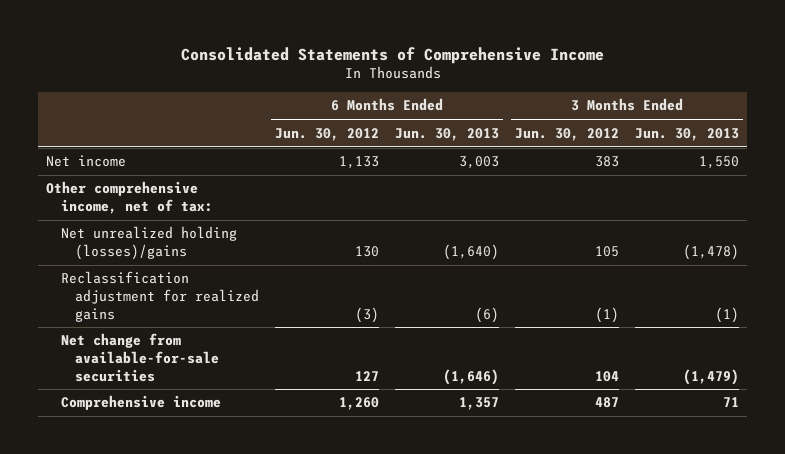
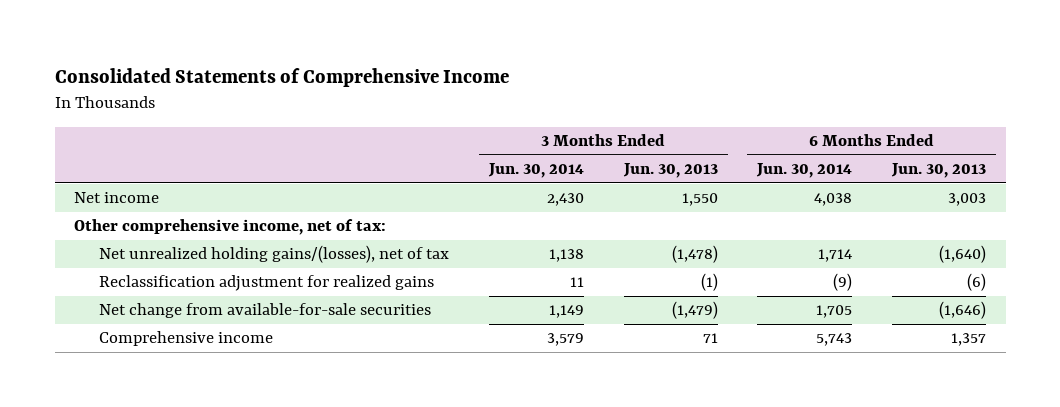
[275,127,380,141] Jun. 30, 2012 -> none
[515,127,620,141] Jun. 30, 2012 -> none
none -> [488,163,585,179] Jun. 30, 2014
none -> [756,163,853,179] Jun. 30, 2014
[60,226,237,261] Net unrealized holding (losses)/gains -> [99,245,450,264] Net unrealized holding gains/(losses), net of tax

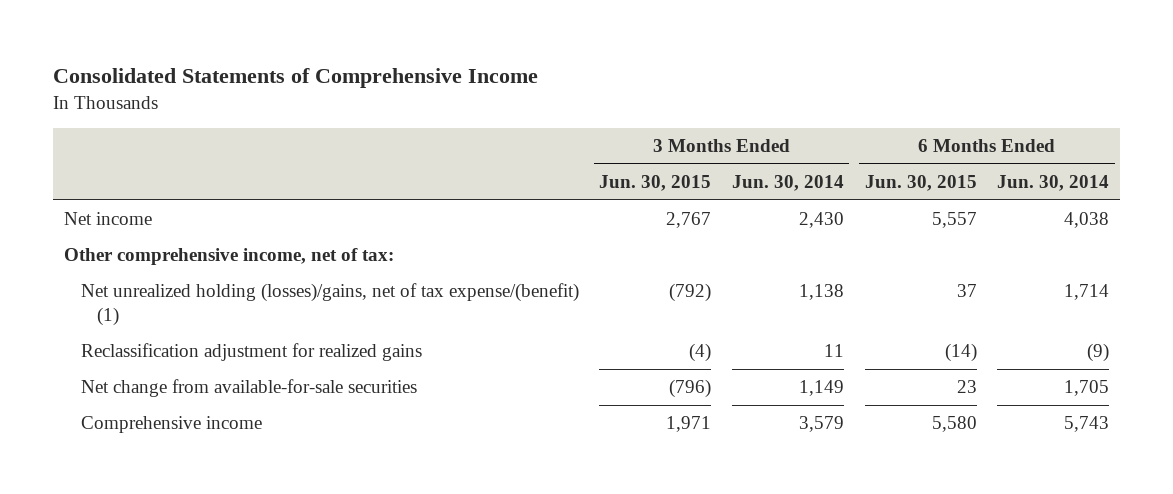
[622,163,718,179] Jun. 30, 2013 -> none
[890,163,986,179] Jun. 30, 2013 -> none
none -> [599,174,712,191] Jun. 30, 2015
none -> [864,174,977,191] Jun. 30, 2015
[99,245,450,264] Net unrealized holding gains/(losses), net of tax -> [80,283,579,327] Net unrealized holding (losses)/gains, net of tax expense/(benefit) (1)

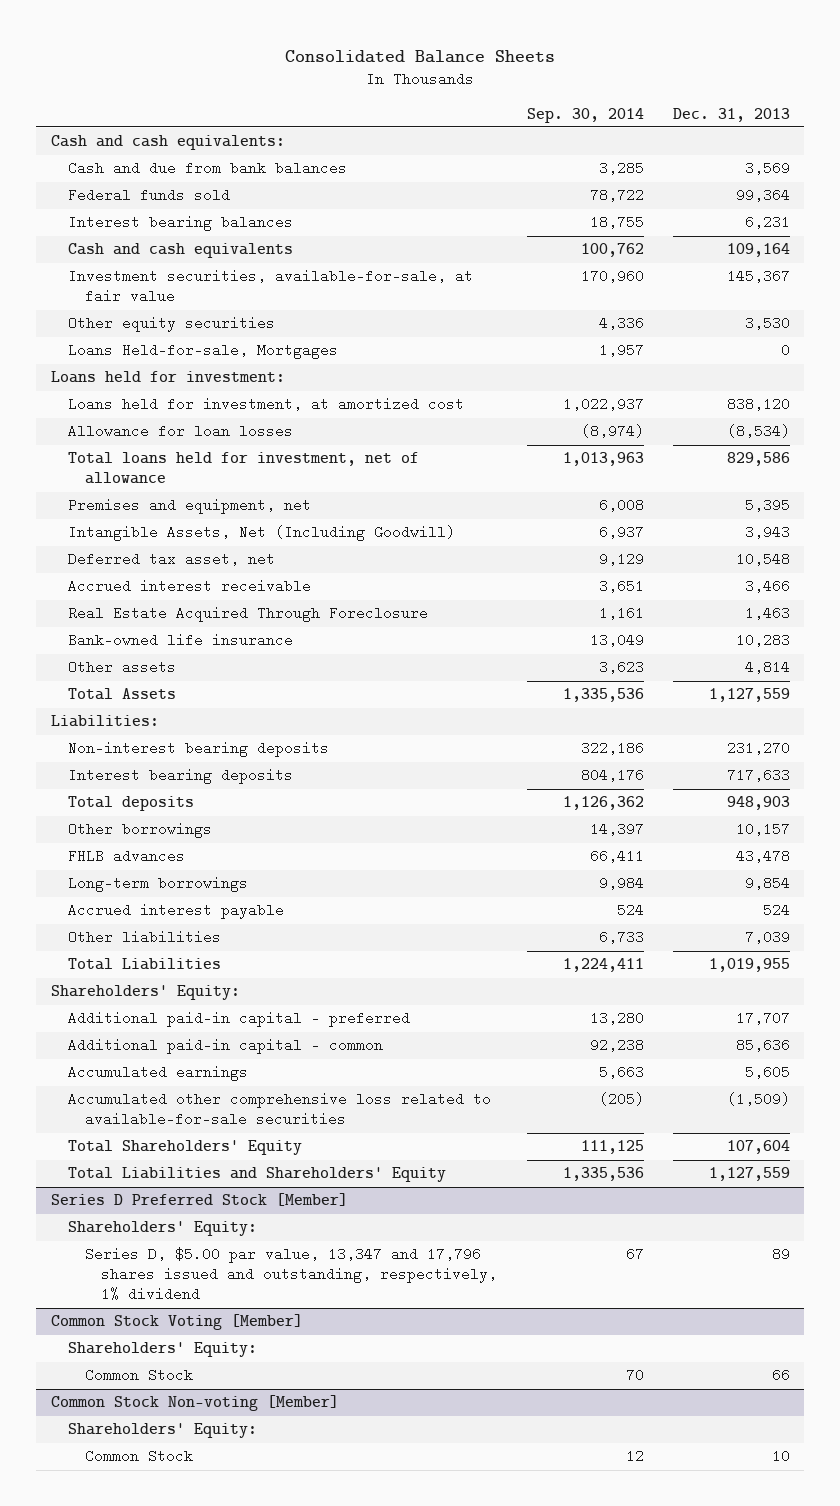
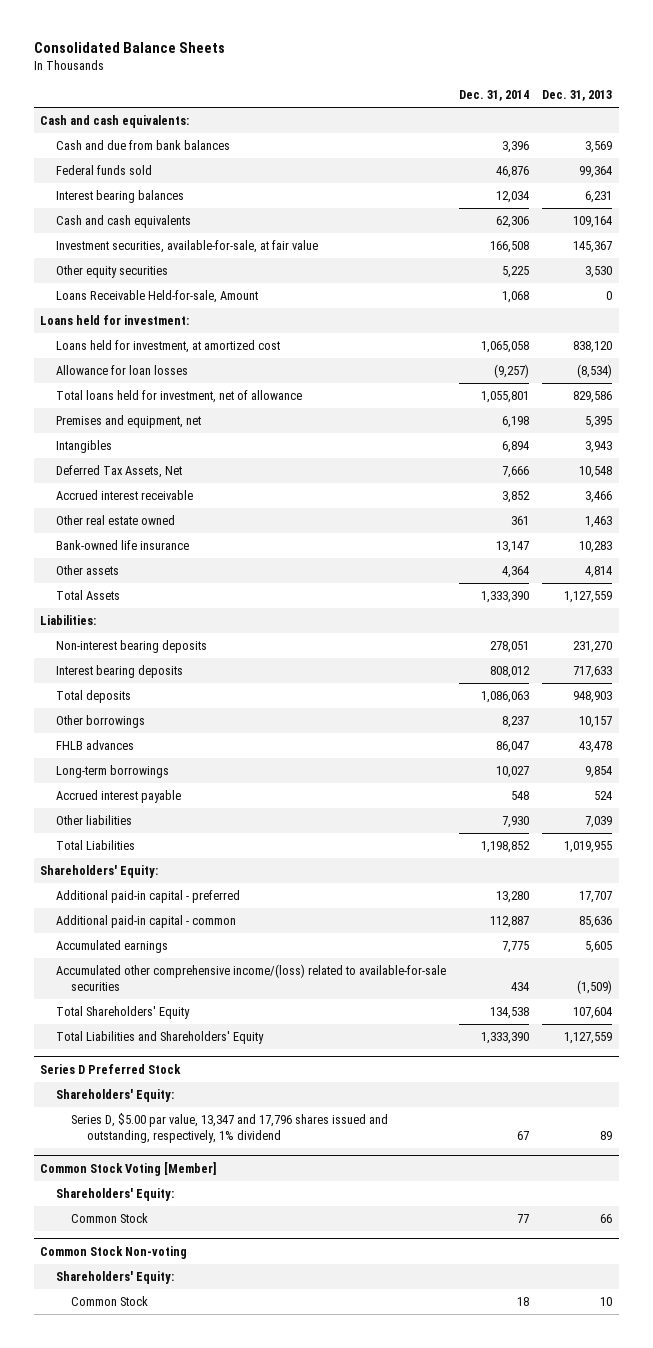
[526,107,644,123] Sep. 30, 2014 -> none
none -> [459,90,530,102] Dec. 31, 2014
[67,343,338,360] Loans Held-for-sale, Mortgages -> [55,289,258,303] Loans Receivable Held-for-sale, Amount
[67,525,455,542] Intangible Assets, Net (Including Goodwill) -> [55,439,112,453] Intangibles
[67,552,275,567] Deferred tax asset, net -> [55,464,182,478] Deferred Tax Assets, Net
[67,606,428,623] Real Estate Acquired Through Foreclosure -> [55,514,175,525] Other real estate owned
[67,1092,491,1127] Accumulated other comprehensive loss related to available-for-sale securities -> [55,963,446,991] Accumulated other comprehensive income/(loss) related to available-for-sale securities
[50,1193,348,1207] Series D Preferred Stock [Member] -> [40,1063,182,1074] Series D Preferred Stock
[50,1395,339,1412] Common Stock Non-voting [Member] -> [40,1245,188,1259] Common Stock Non-voting

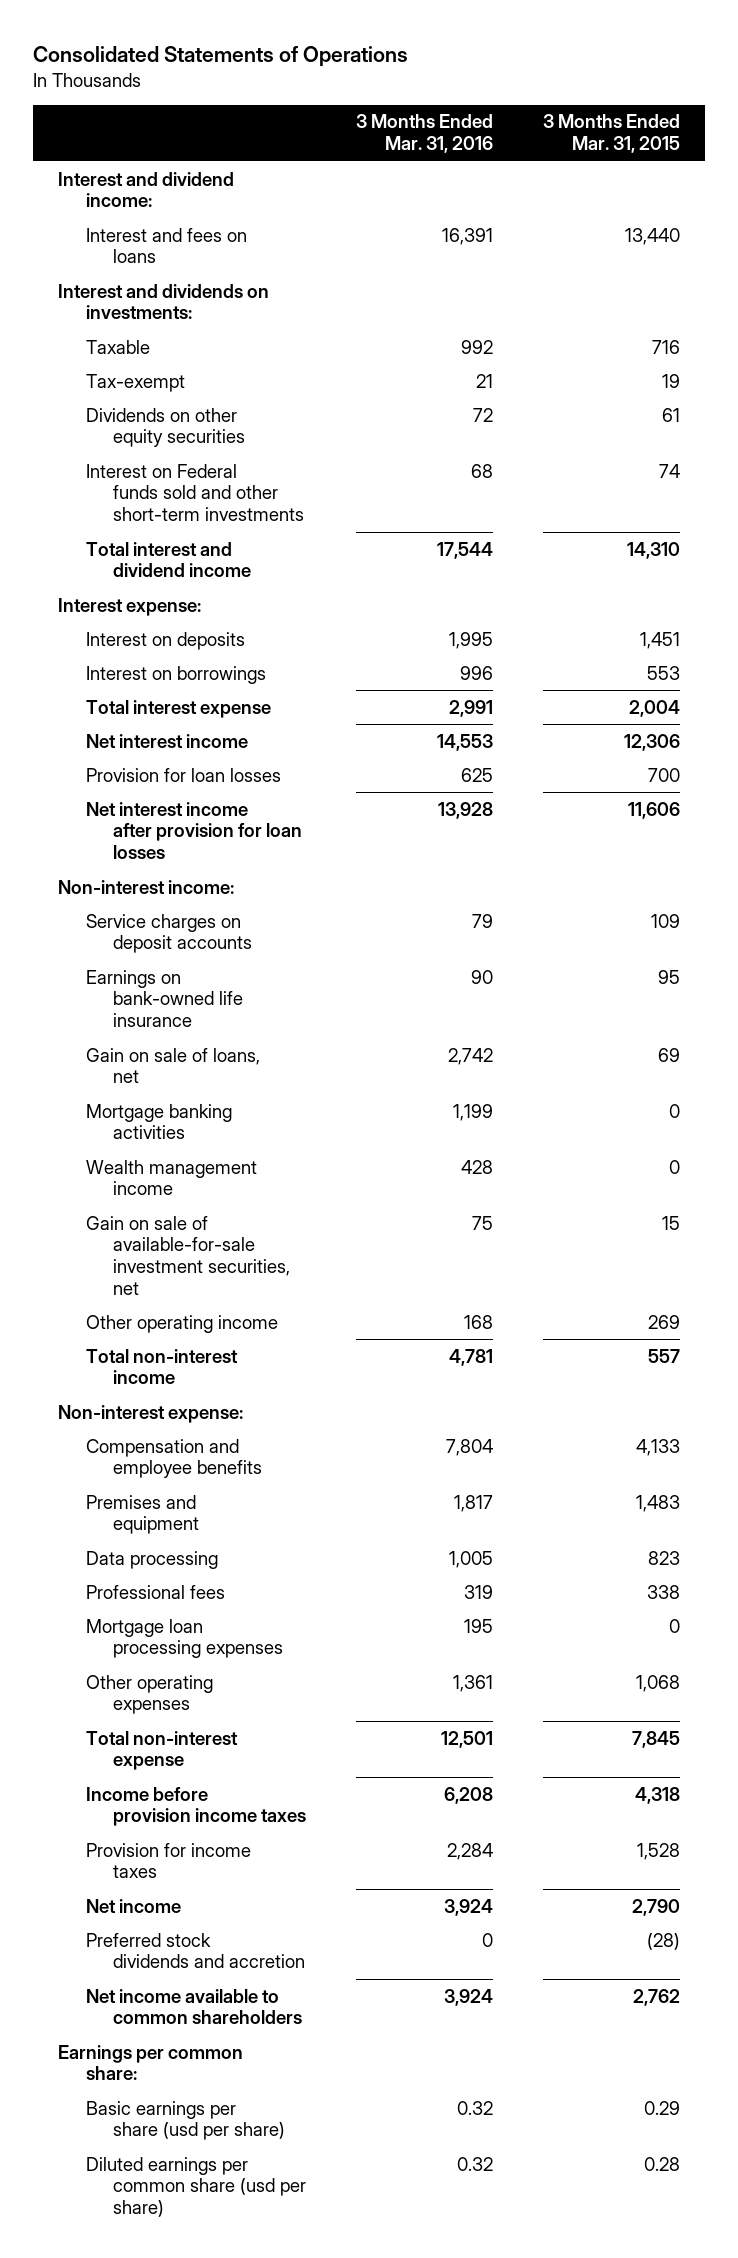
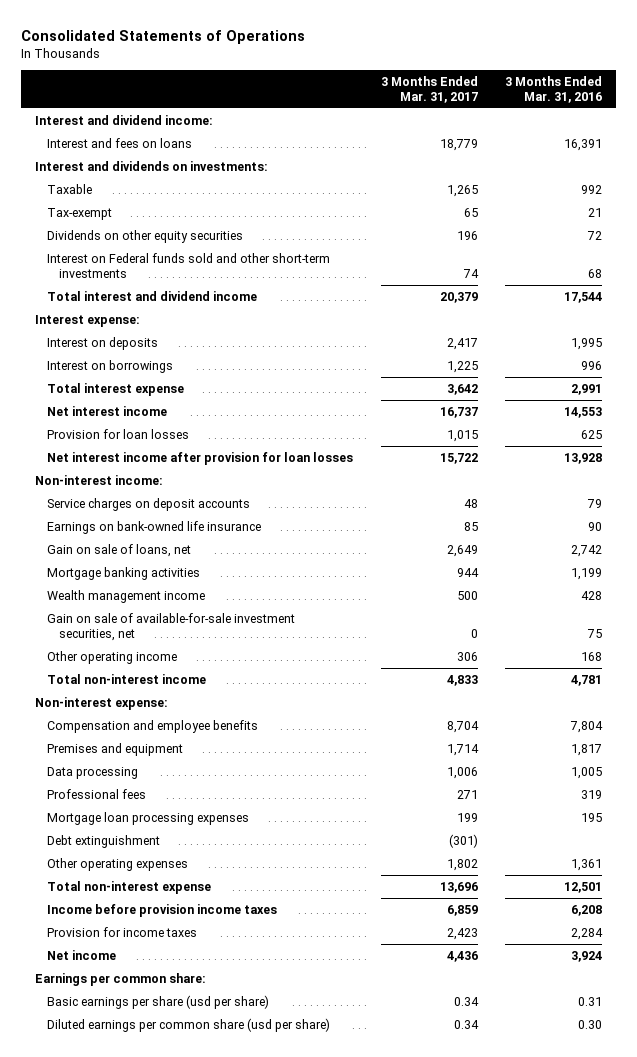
[542,114,680,154] 3 Months Ended Mar. 31, 2015 -> none
none -> [380,75,478,103] 3 Months Ended Mar. 31, 2017
none -> [46,834,160,848] Debt extinguishment
[85,1932,306,1969] Preferred stock dividends and accretion -> none
[85,1988,303,2025] Net income available to common shareholders -> none
[456,2100,493,2115] 0.32 -> [578,996,603,1006] 0.31
[456,2156,493,2171] 0.32 -> [578,1019,603,1029] 0.30

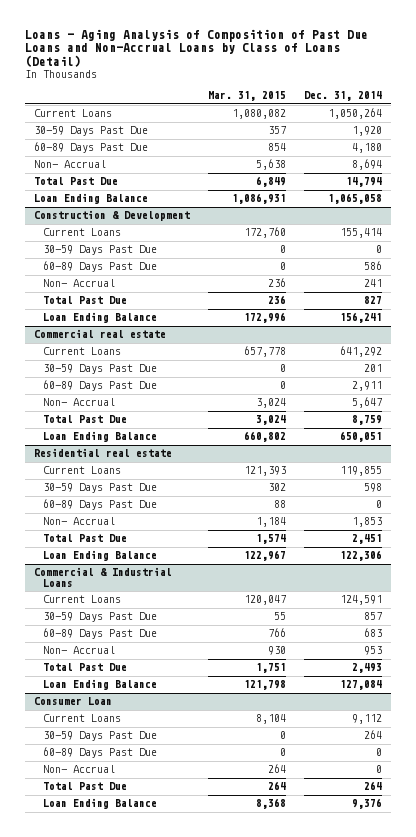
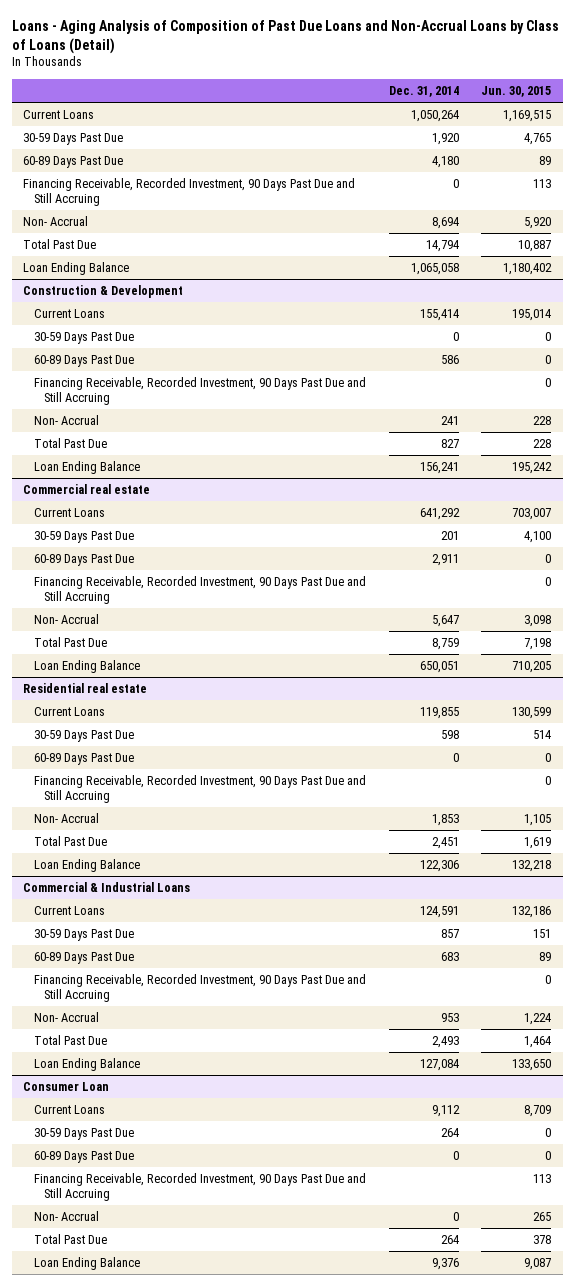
[208,91,287,102] Mar. 31, 2015 -> none
none -> [481,85,552,97] Jun. 30, 2015
none -> [22,178,355,207] Financing Receivable, Recorded Investment, 90 Days Past Due and Still Accruing
none -> [33,377,366,406] Financing Receivable, Recorded Investment, 90 Days Past Due and Still Accruing
none -> [33,576,366,605] Financing Receivable, Recorded Investment, 90 Days Past Due and Still Accruing
none -> [33,775,366,804] Financing Receivable, Recorded Investment, 90 Days Past Due and Still Accruing
none -> [33,974,366,1003] Financing Receivable, Recorded Investment, 90 Days Past Due and Still Accruing
none -> [33,1173,366,1202] Financing Receivable, Recorded Investment, 90 Days Past Due and Still Accruing

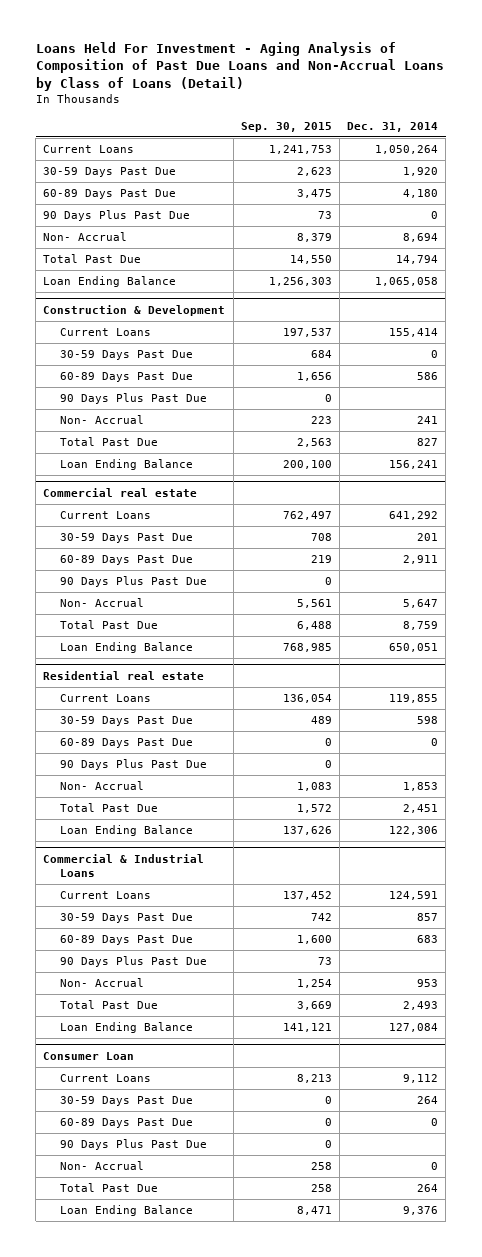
[11,19,559,54] Loans - Aging Analysis of Composition of Past Due Loans and Non-Accrual Loans by Class of Loans (Detail) -> [35,42,444,91] Loans Held For Investment - Aging Analysis of Composition of Past Due Loans and Non-Accrual Loans by Class of Loans (Detail)
[481,85,552,97] Jun. 30, 2015 -> none
none -> [240,121,332,132] Sep. 30, 2015
[22,178,355,207] Financing Receivable, Recorded Investment, 90 Days Past Due and Still Accruing -> [43,210,191,222] 90 Days Plus Past Due
[33,377,366,406] Financing Receivable, Recorded Investment, 90 Days Past Due and Still Accruing -> [60,393,208,405] 90 Days Plus Past Due
[33,576,366,605] Financing Receivable, Recorded Investment, 90 Days Past Due and Still Accruing -> [60,576,208,588] 90 Days Plus Past Due
[33,775,366,804] Financing Receivable, Recorded Investment, 90 Days Past Due and Still Accruing -> [60,759,208,771] 90 Days Plus Past Due
[33,974,366,1003] Financing Receivable, Recorded Investment, 90 Days Past Due and Still Accruing -> [60,956,208,968] 90 Days Plus Past Due
[33,1173,366,1202] Financing Receivable, Recorded Investment, 90 Days Past Due and Still Accruing -> [60,1139,208,1151] 90 Days Plus Past Due

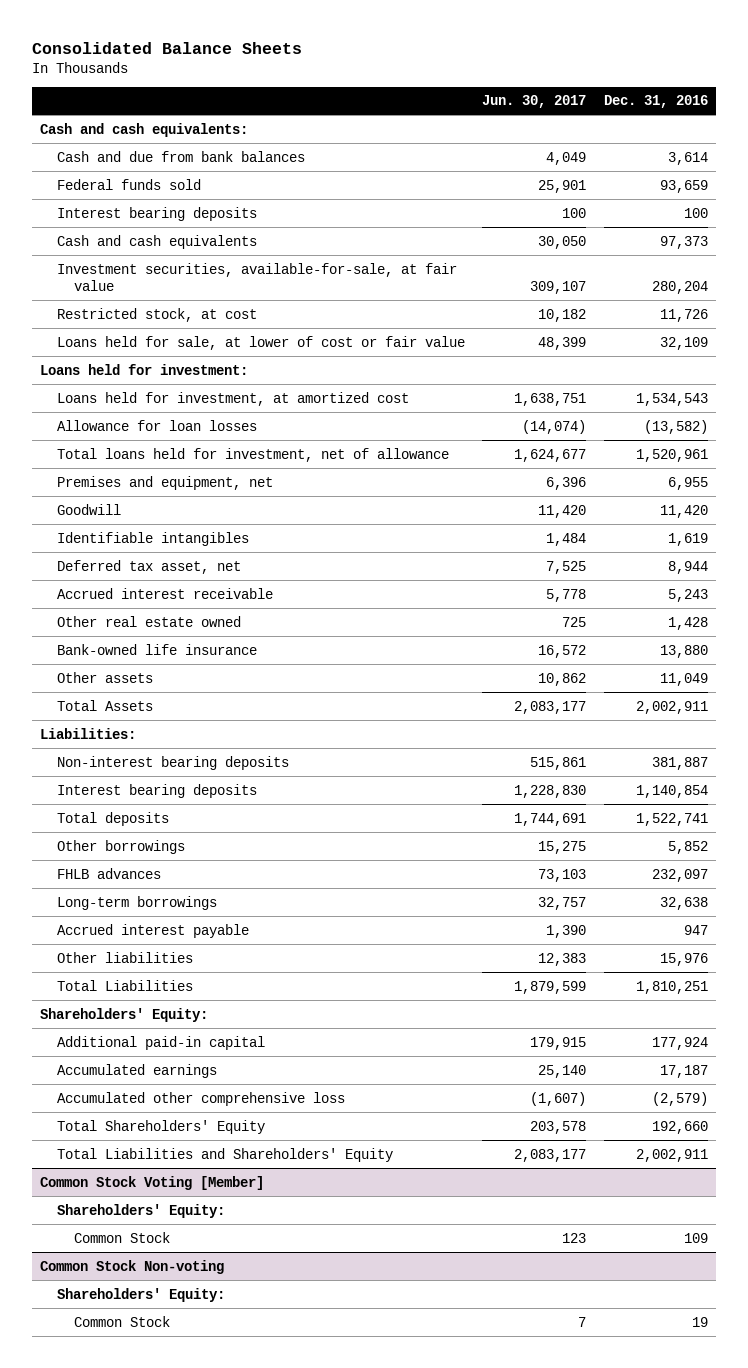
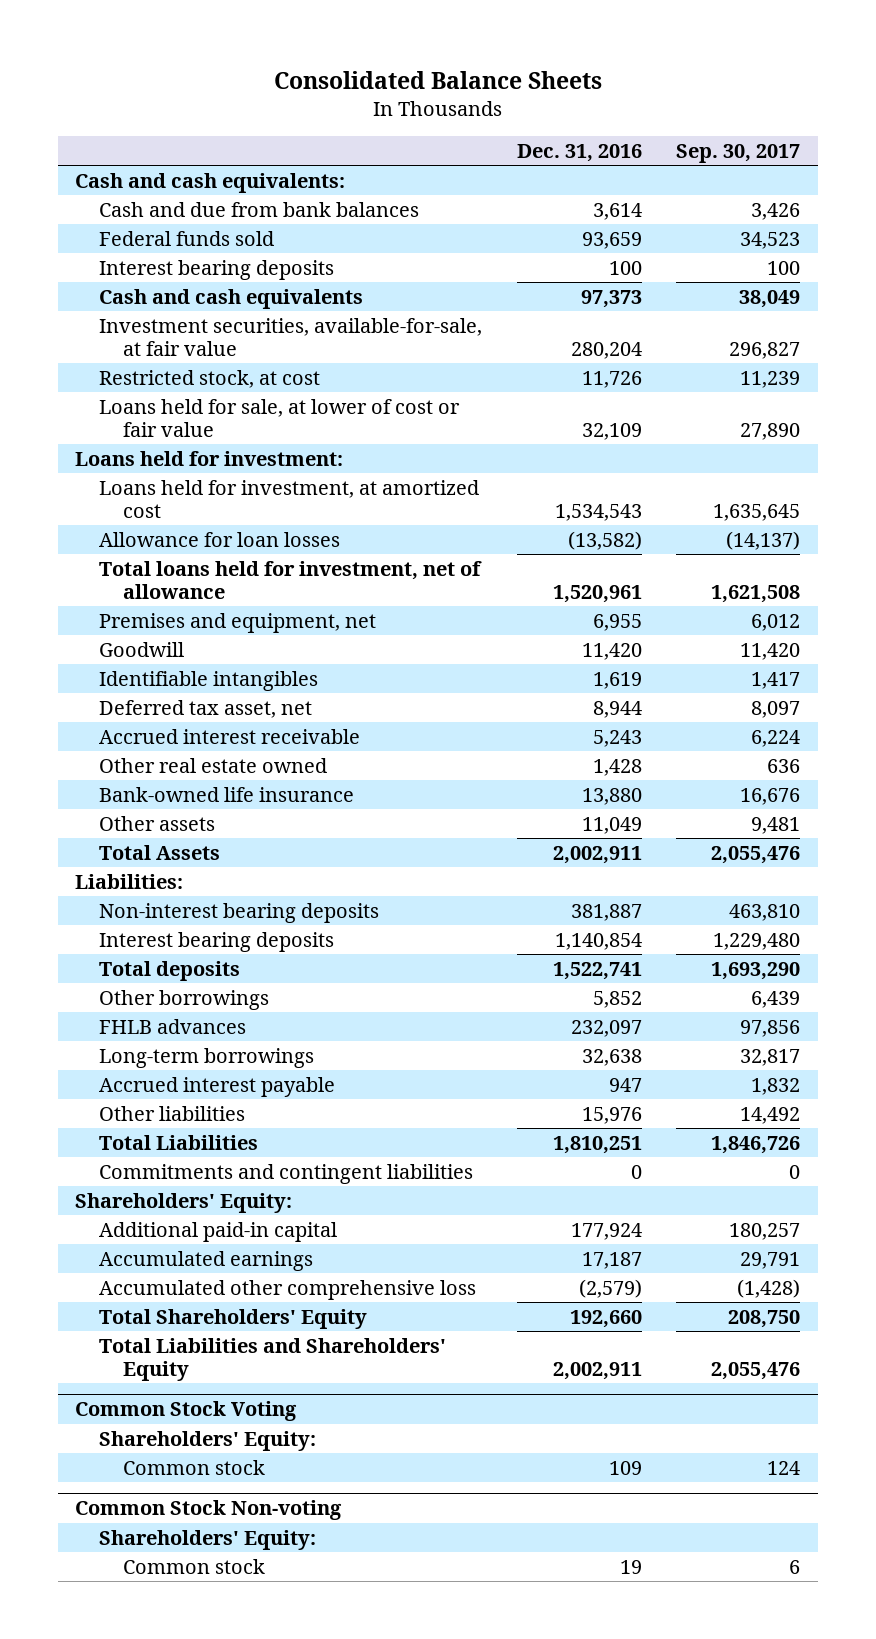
[482,95,587,109] Jun. 30, 2017 -> none
none -> [676,144,801,164] Sep. 30, 2017
none -> [99,1163,474,1184] Commitments and contingent liabilities
[40,1175,265,1190] Common Stock Voting [Member] -> [75,1401,298,1422] Common Stock Voting
[74,1231,171,1243] Common Stock -> [123,1459,266,1475] Common stock
[74,1315,171,1327] Common Stock -> [123,1558,266,1574] Common stock

